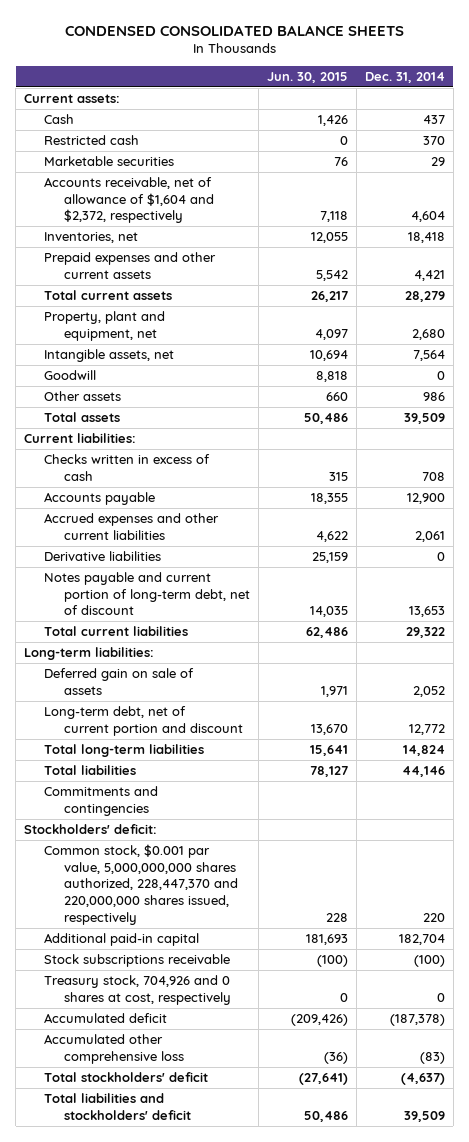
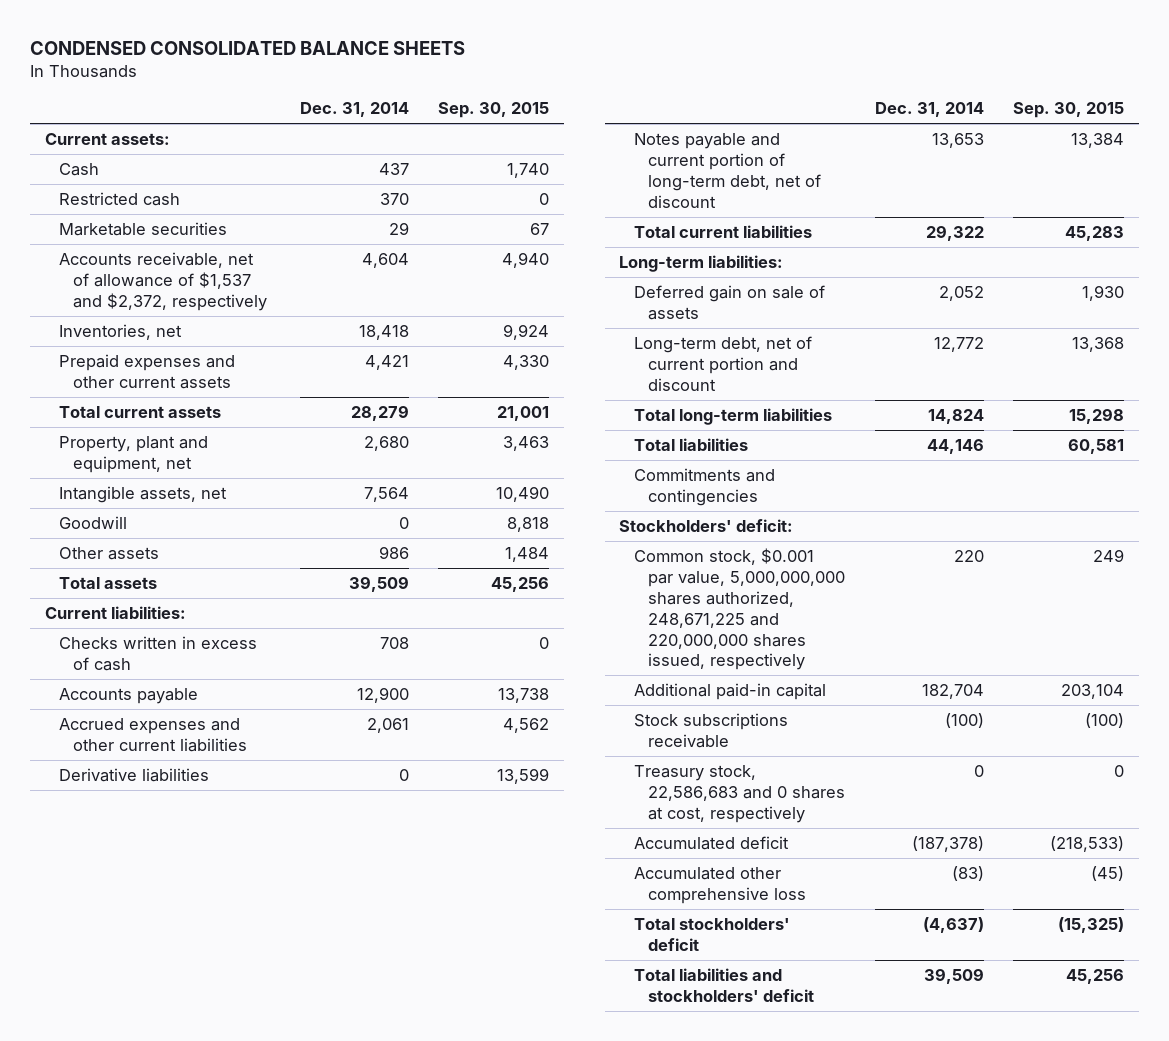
[266,71,348,83] Jun. 30, 2015 -> none
none -> [438,102,550,119] Sep. 30, 2015
[44,176,215,224] Accounts receivable, net of allowance of $1,604 and $2,372, respectively -> [58,251,268,311] Accounts receivable, net of allowance of $1,537 and $2,372, respectively
[44,843,239,925] Common stock, $0.001 par value, 5,000,000,000 shares authorized, 228,447,370 and 220,000,000 shares issued, respectively -> [633,547,846,671] Common stock, $0.001 par value, 5,000,000,000 shares authorized, 248,671,225 and 220,000,000 shares issued, respectively
[44,974,232,1005] Treasury stock, 704,926 and 0 shares at cost, respectively -> [633,764,846,823] Treasury stock, 22,586,683 and 0 shares at cost, respectively

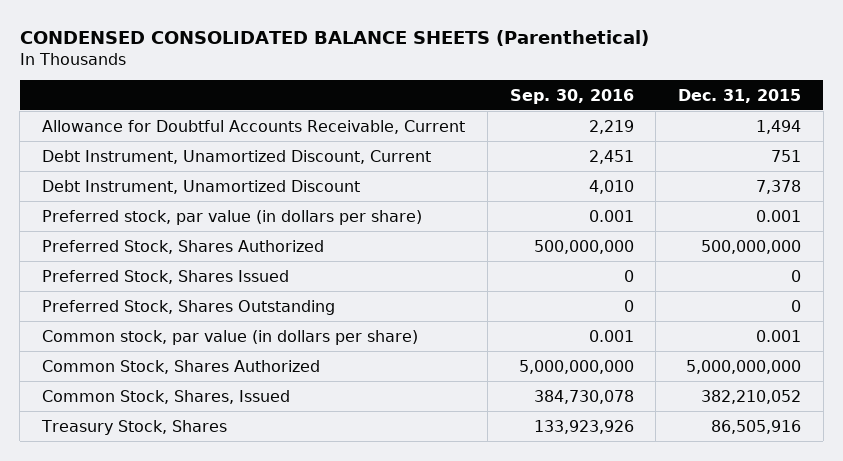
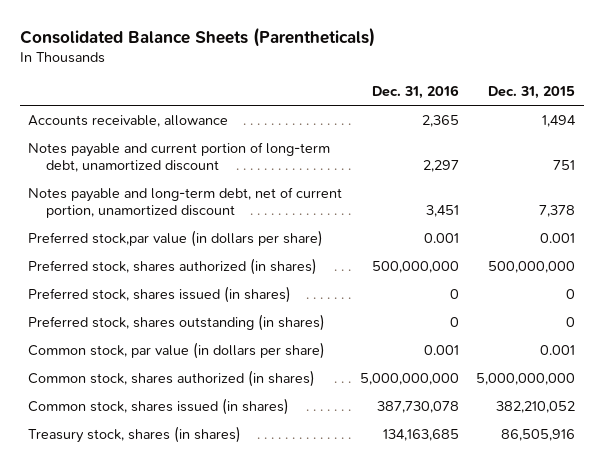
[19,29,649,46] CONDENSED CONSOLIDATED BALANCE SHEETS (Parenthetical) -> [19,26,375,47] Consolidated Balance Sheets (Parentheticals)
[509,88,634,104] Sep. 30, 2016 -> none
none -> [371,85,459,100] Dec. 31, 2016
[42,119,466,134] Allowance for Doubtful Accounts Receivable, Current -> [28,114,229,127] Accounts receivable, allowance
[42,149,432,164] Debt Instrument, Unamortized Discount, Current -> [28,141,331,173] Notes payable and current portion of long-term debt, unamortized discount
[42,179,361,194] Debt Instrument, Unamortized Discount -> [28,186,343,219] Notes payable and long-term debt, net of current portion, unamortized discount
[42,209,423,225] Preferred stock, par value (in dollars per share) -> [28,229,324,247] Preferred stock,par value (in dollars per share)
[42,239,325,254] Preferred Stock, Shares Authorized -> [28,257,318,275] Preferred stock, shares authorized (in shares)
[42,269,290,284] Preferred Stock, Shares Issued -> [28,285,292,303] Preferred stock, shares issued (in shares)
[42,299,336,315] Preferred Stock, Shares Outstanding -> [28,313,326,331] Preferred stock, shares outstanding (in shares)
[42,359,321,374] Common Stock, Shares Authorized -> [28,369,316,387] Common stock, shares authorized (in shares)
[42,389,291,404] Common Stock, Shares, Issued -> [28,397,290,415] Common stock, shares issued (in shares)
[41,419,228,435] Treasury Stock, Shares -> [28,425,242,443] Treasury stock, shares (in shares)

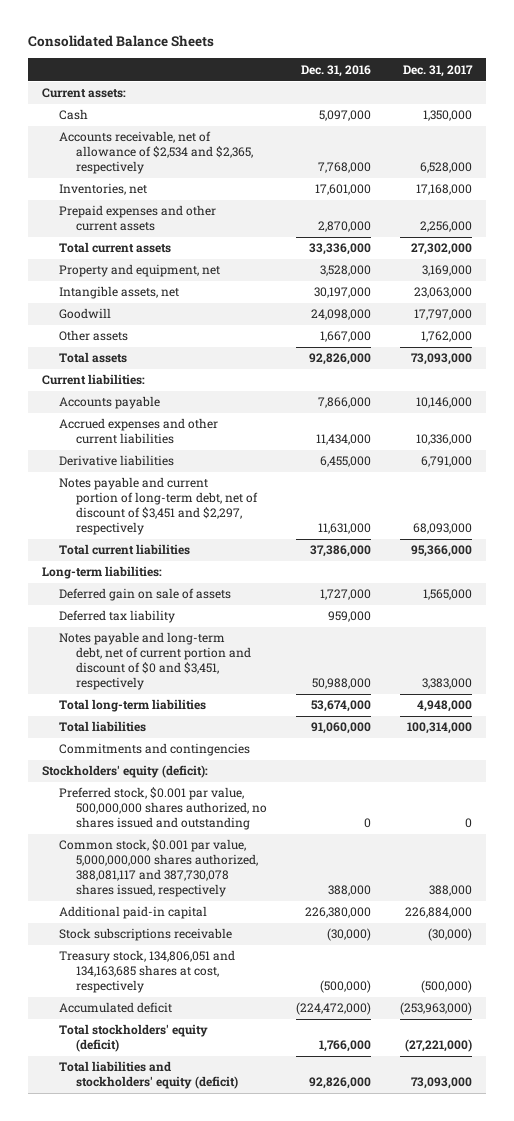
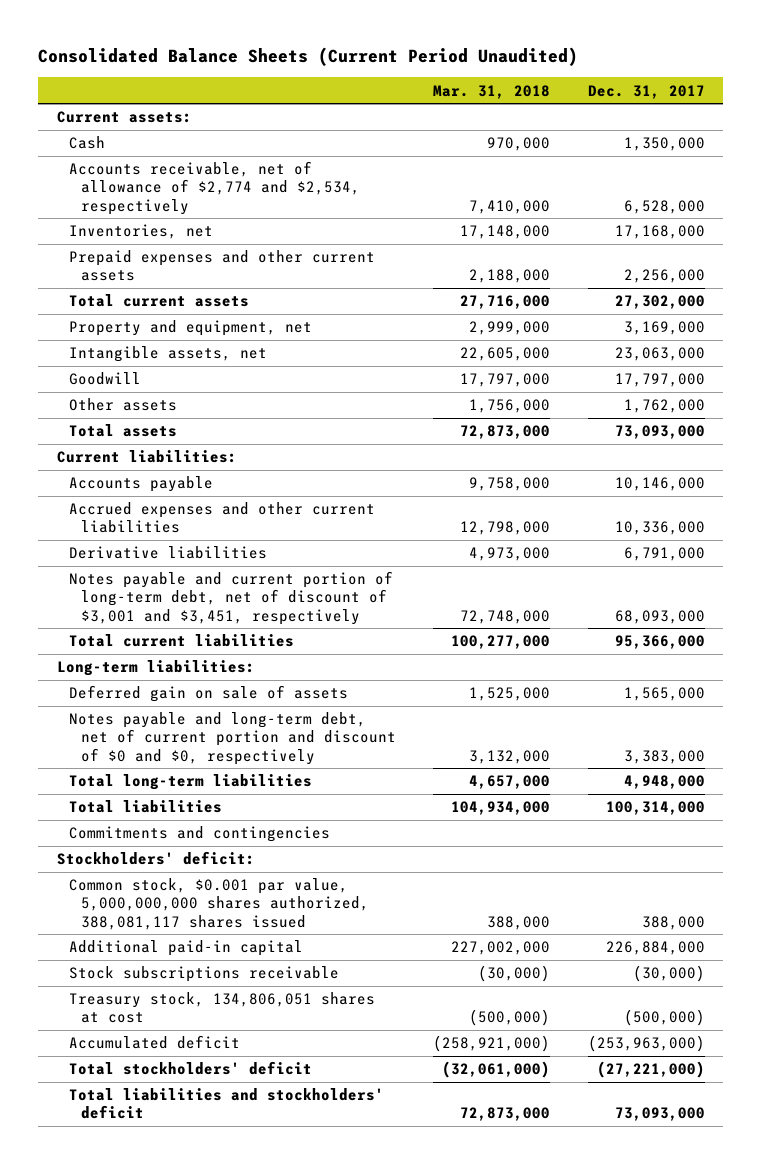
[28,35,215,48] Consolidated Balance Sheets -> [38,46,579,66] Consolidated Balance Sheets (Current Period Unaudited)
[300,64,371,77] Dec. 31, 2016 -> none
none -> [433,84,551,99] Mar. 31, 2018
[59,131,254,175] Accounts receivable, net of allowance of $2,534 and $2,365, respectively -> [68,161,360,215] Accounts receivable, net of allowance of $2,774 and $2,534, respectively
[59,477,259,536] Notes payable and current portion of long-term debt, net of discount of $3,451 and $2,297, respectively -> [68,571,393,625] Notes payable and current portion of long-term debt, net of discount of $3,001 and $3,451, respectively
[59,610,176,624] Deferred tax liability -> none
[59,632,252,691] Notes payable and long-term debt, net of current portion and discount of $0 and $3,451, respectively -> [68,712,396,765] Notes payable and long-term debt, net of current portion and discount of $0 and $0, respectively
[59,787,268,831] Preferred stock, $0.001 par value, 500,000,000 shares authorized, no shares issued and outstanding -> none
[42,765,209,779] Stockholders' equity (deficit): -> [57,851,256,866] Stockholders' deficit:
[59,839,259,898] Common stock, $0.001 par value, 5,000,000,000 shares authorized, 388,081,117 and 387,730,078 shares issued, respectively -> [68,878,369,930] Common stock, $0.001 par value, 5,000,000,000 shares authorized, 388,081,117 shares issued
[59,950,236,994] Treasury stock, 134,806,051 and 134,163,685 shares at cost, respectively -> [68,992,375,1024] Treasury stock, 134,806,051 shares at cost
[59,1024,209,1053] Total stockholders' equity (deficit) -> [68,1061,312,1076] Total stockholders' deficit
[59,1061,239,1090] Total liabilities and stockholders' equity (deficit) -> [68,1088,384,1120] Total liabilities and stockholders' deficit

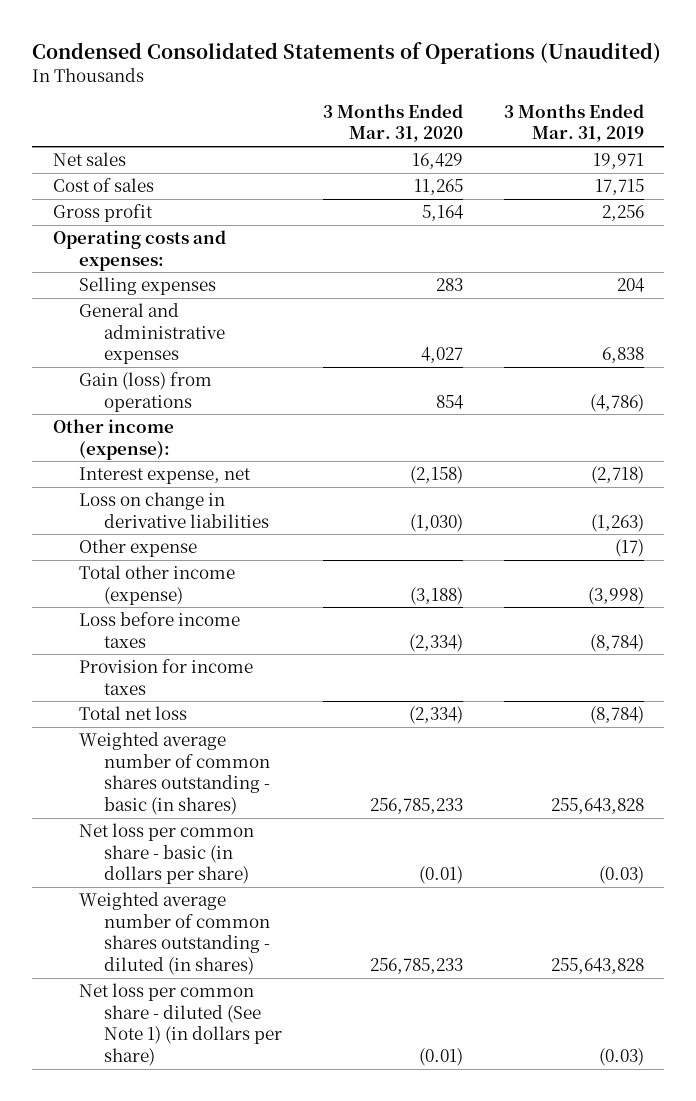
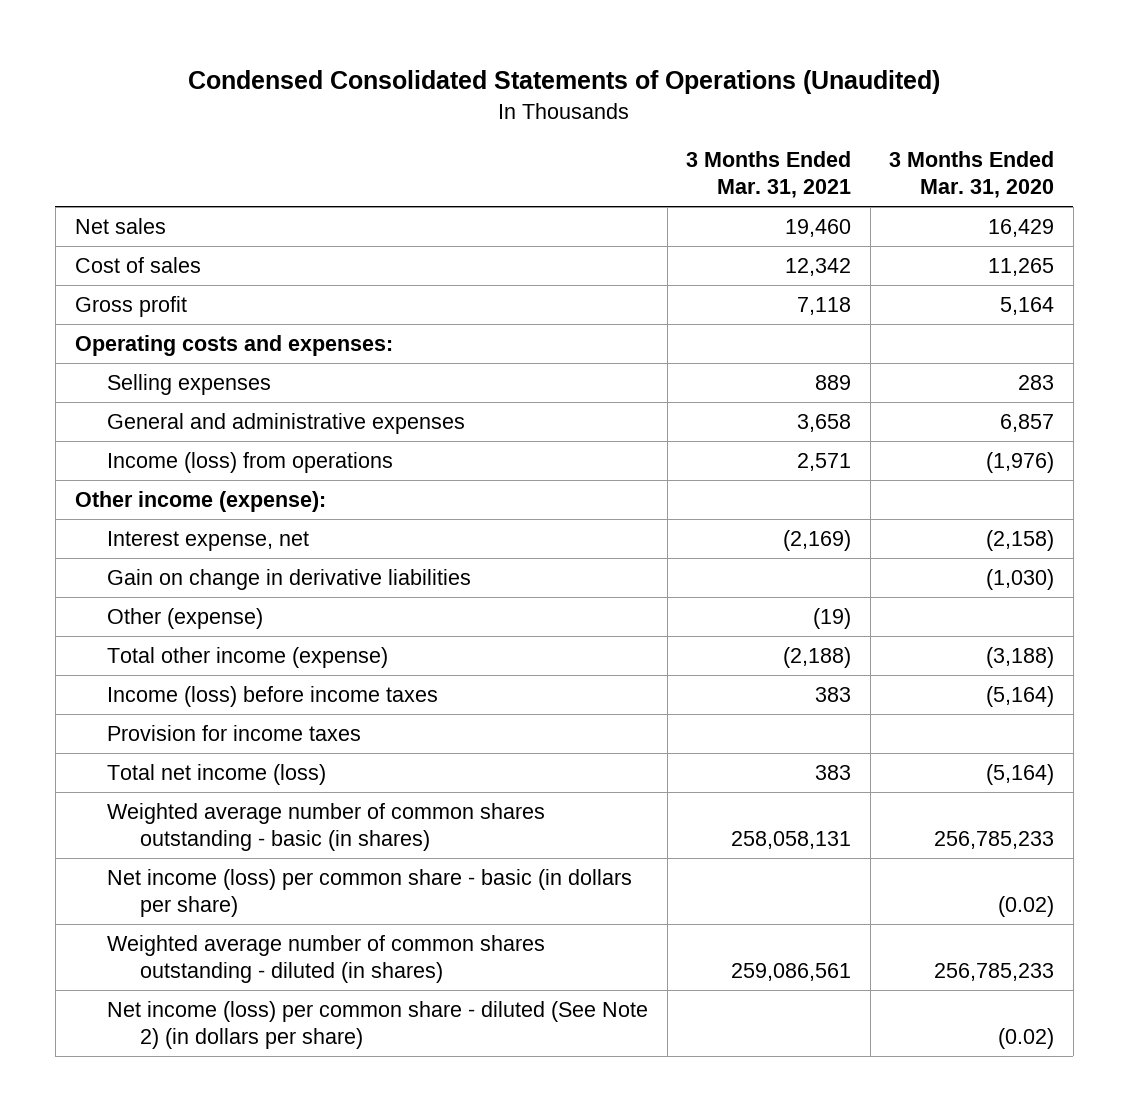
[503,103,644,143] 3 Months Ended Mar. 31, 2019 -> none
none -> [686,151,852,199] 3 Months Ended Mar. 31, 2021
[421,347,464,364] 4,027 -> [1000,414,1055,433] 6,857
[78,372,212,412] Gain (loss) from operations -> [107,452,394,474] Income (loss) from operations
[436,394,465,409] 854 -> [986,452,1055,474] (1,976)
[78,492,270,528] Loss on change in derivative liabilities -> [107,569,472,591] Gain on change in derivative liabilities
[78,539,197,558] Other expense -> [107,608,264,630] Other (expense)
[78,612,240,648] Loss before income taxes -> [107,686,439,708] Income (loss) before income taxes
[409,633,464,652] (2,334) -> [986,686,1055,708] (5,164)
[78,706,187,721] Total net loss -> [107,764,327,786] Total net income (loss)
[409,706,464,725] (2,334) -> [986,764,1055,786] (5,164)
[78,823,254,885] Net loss per common share - basic (in dollars per share) -> [107,869,633,917] Net income (loss) per common share - basic (in dollars per share)
[419,866,464,885] (0.01) -> [998,895,1055,917] (0.02)
[78,983,283,1066] Net loss per common share - diluted (See Note 1) (in dollars per share) -> [107,1001,649,1049] Net income (loss) per common share - diluted (See Note 2) (in dollars per share)
[419,1047,464,1066] (0.01) -> [998,1027,1055,1049] (0.02)

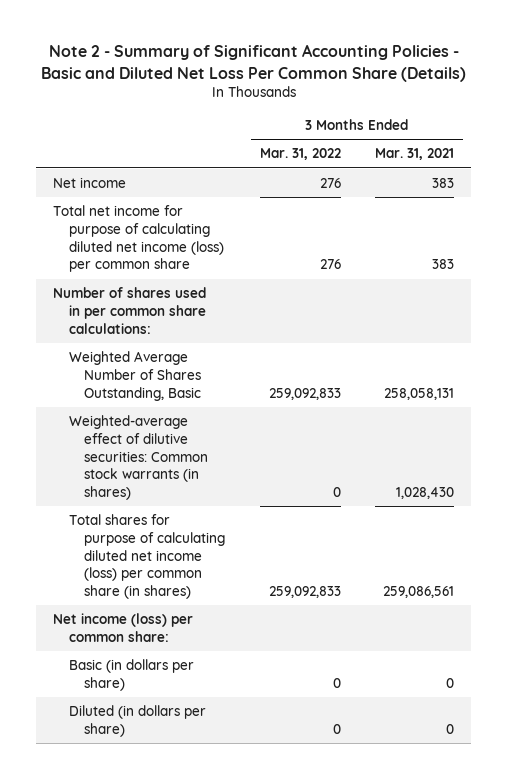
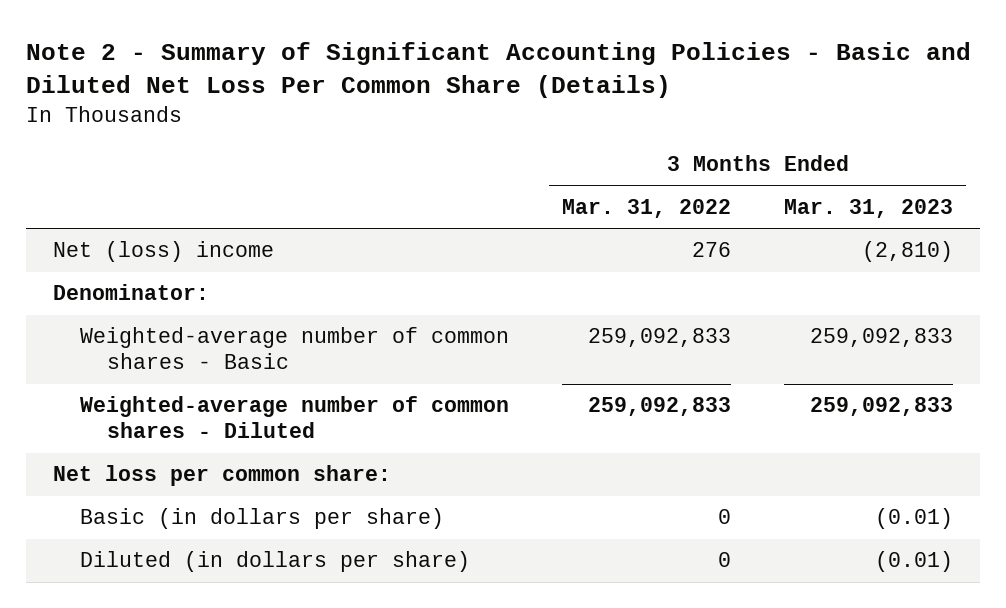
[375,148,455,161] Mar. 31, 2021 -> none
none -> [784,199,954,219] Mar. 31, 2023
[53,205,224,273] Total net income for purpose of calculating diluted net income (loss) per common share -> none
[68,415,209,501] Weighted-average effect of dilutive securities: Common stock warrants (in shares) -> none
[53,177,127,189] Net income -> [52,241,274,263] Net (loss) income
[53,287,207,334] Number of shares used in per common share calculations: -> [52,284,209,301] Denominator:
[68,351,202,401] Weighted Average Number of Shares Outstanding, Basic -> [80,327,510,370] Weighted-average number of common shares - Basic
[68,514,226,600] Total shares for purpose of calculating diluted net income (loss) per common share (in shares) -> [80,396,510,439] Weighted-average number of common shares - Diluted
[53,613,194,642] Net income (loss) per common share: -> [52,465,391,487] Net loss per common share:

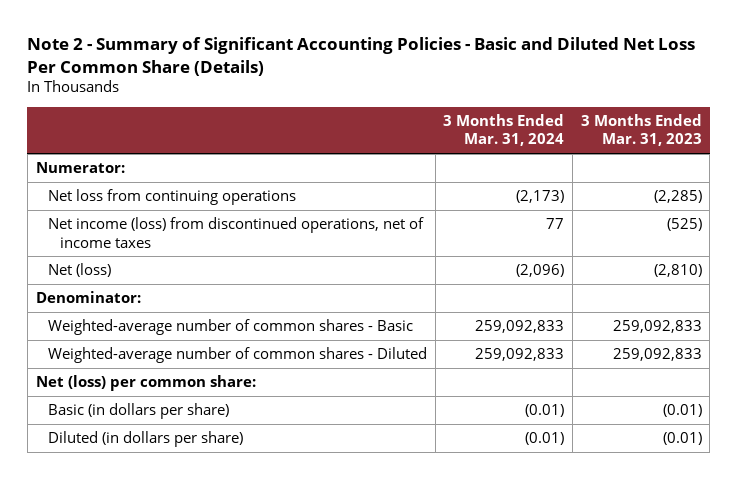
[562,199,732,219] Mar. 31, 2022 -> none
none -> [443,113,565,147] 3 Months Ended Mar. 31, 2024
none -> [35,162,125,174] Numerator:
none -> [47,189,296,206] Net loss from continuing operations
none -> [47,217,424,248] Net income (loss) from discontinued operations, net of income taxes
[52,241,274,263] Net (loss) income -> [47,263,111,278] Net (loss)
[52,465,391,487] Net loss per common share: -> [35,375,256,392] Net (loss) per common share:

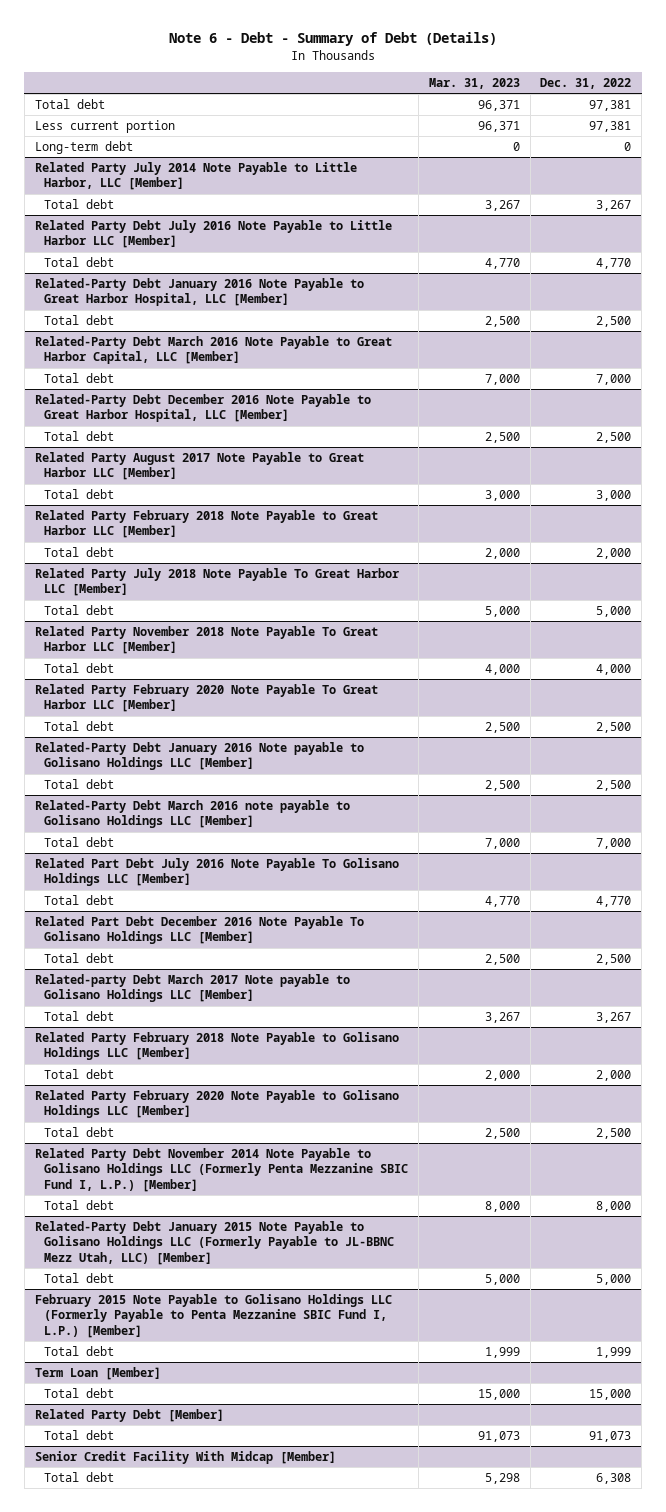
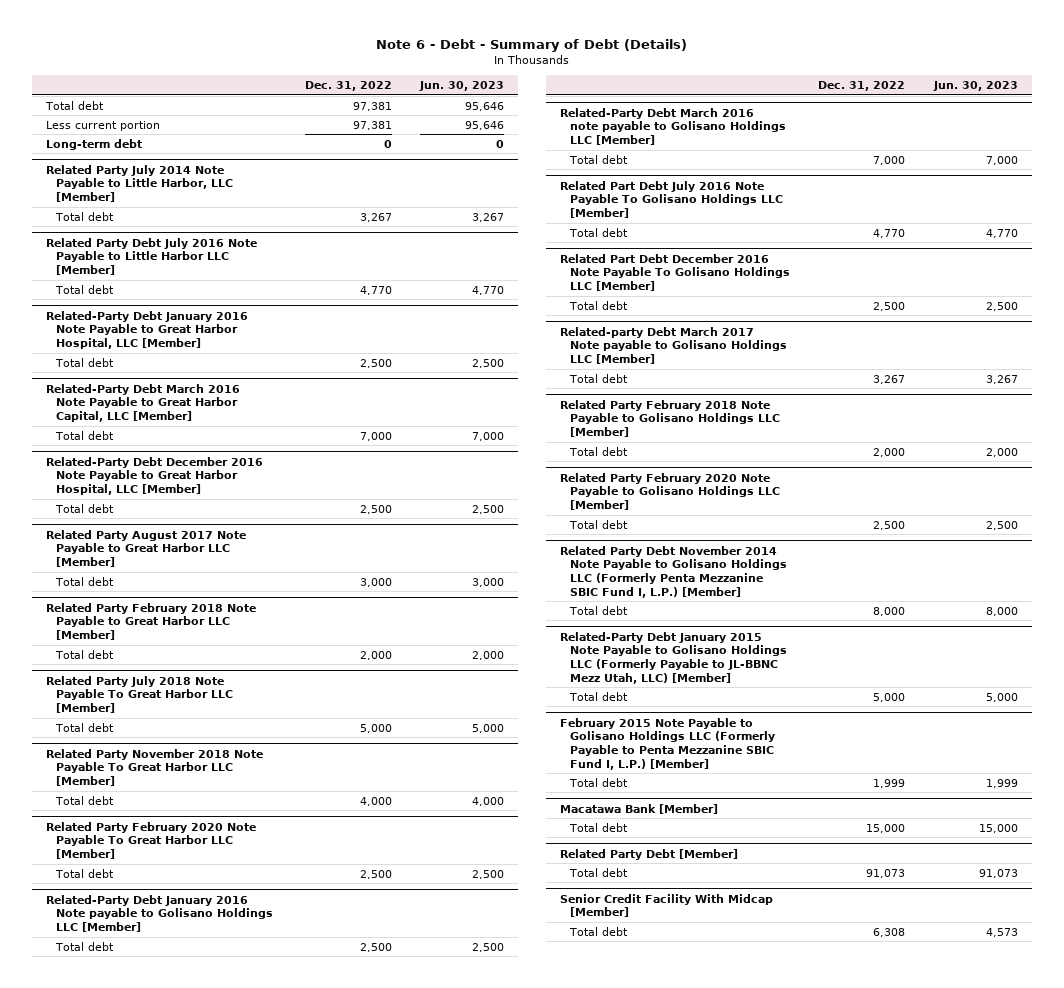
[428,77,520,89] Mar. 31, 2023 -> none
none -> [419,80,505,91] Jun. 30, 2023
[34,1367,161,1381] Term Loan [Member] -> [560,803,719,814] Macatawa Bank [Member]

